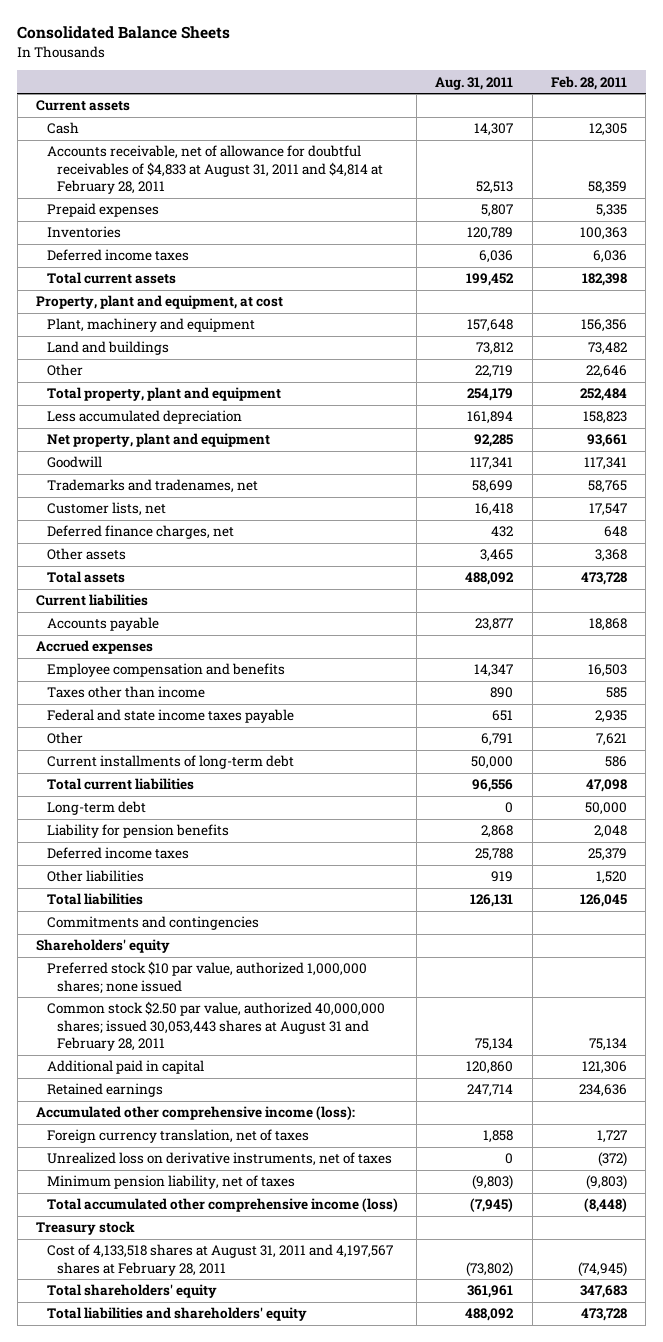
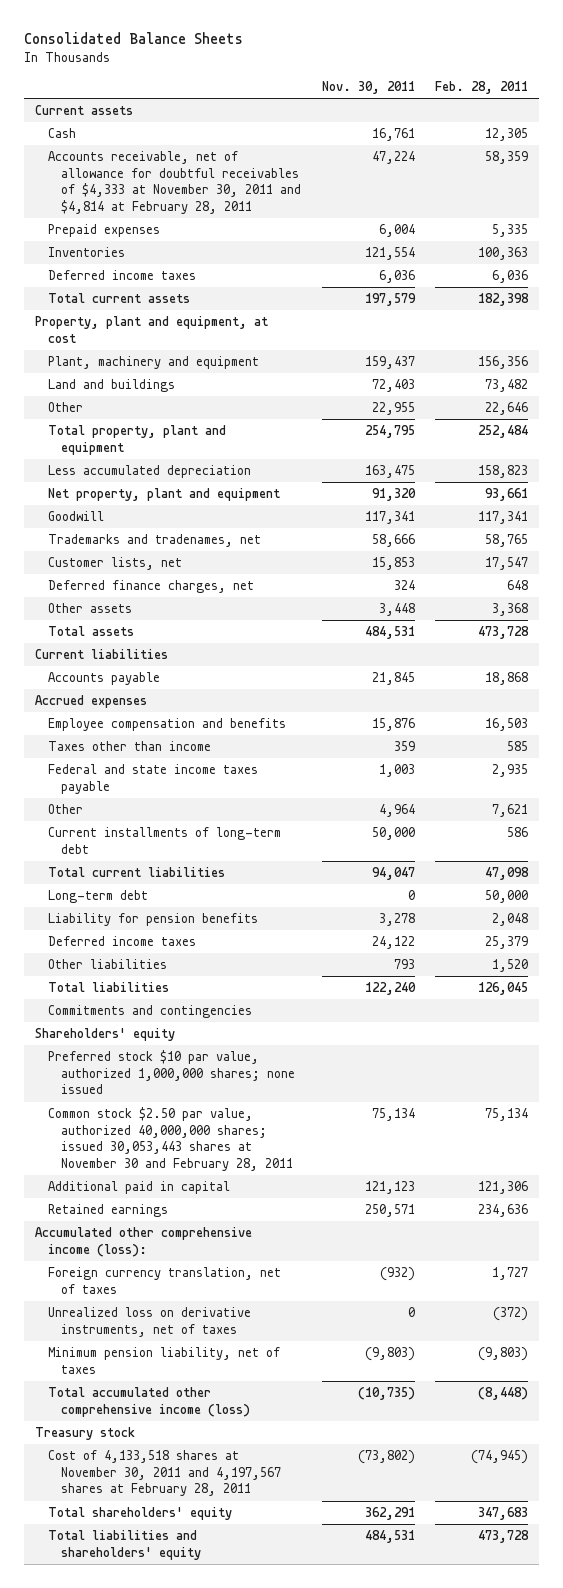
[435,76,514,90] Aug. 31, 2011 -> none
none -> [321,80,415,94] Nov. 30, 2011
[46,145,384,195] Accounts receivable, net of allowance for doubtful receivables of $4,833 at August 31, 2011 and $4,814 at February 28, 2011 -> [47,151,302,215] Accounts receivable, net of allowance for doubtful receivables of $4,333 at November 30, 2011 and $4,814 at February 28, 2011
[46,1001,385,1052] Common stock $2.50 par value, authorized 40,000,000 shares; issued 30,053,443 shares at August 31 and February 28, 2011 -> [47,1107,294,1172] Common stock $2.50 par value, authorized 40,000,000 shares; issued 30,053,443 shares at November 30 and February 28, 2011
[46,1244,393,1276] Cost of 4,133,518 shares at August 31, 2011 and 4,197,567 shares at February 28, 2011 -> [47,1450,282,1497] Cost of 4,133,518 shares at November 30, 2011 and 4,197,567 shares at February 28, 2011

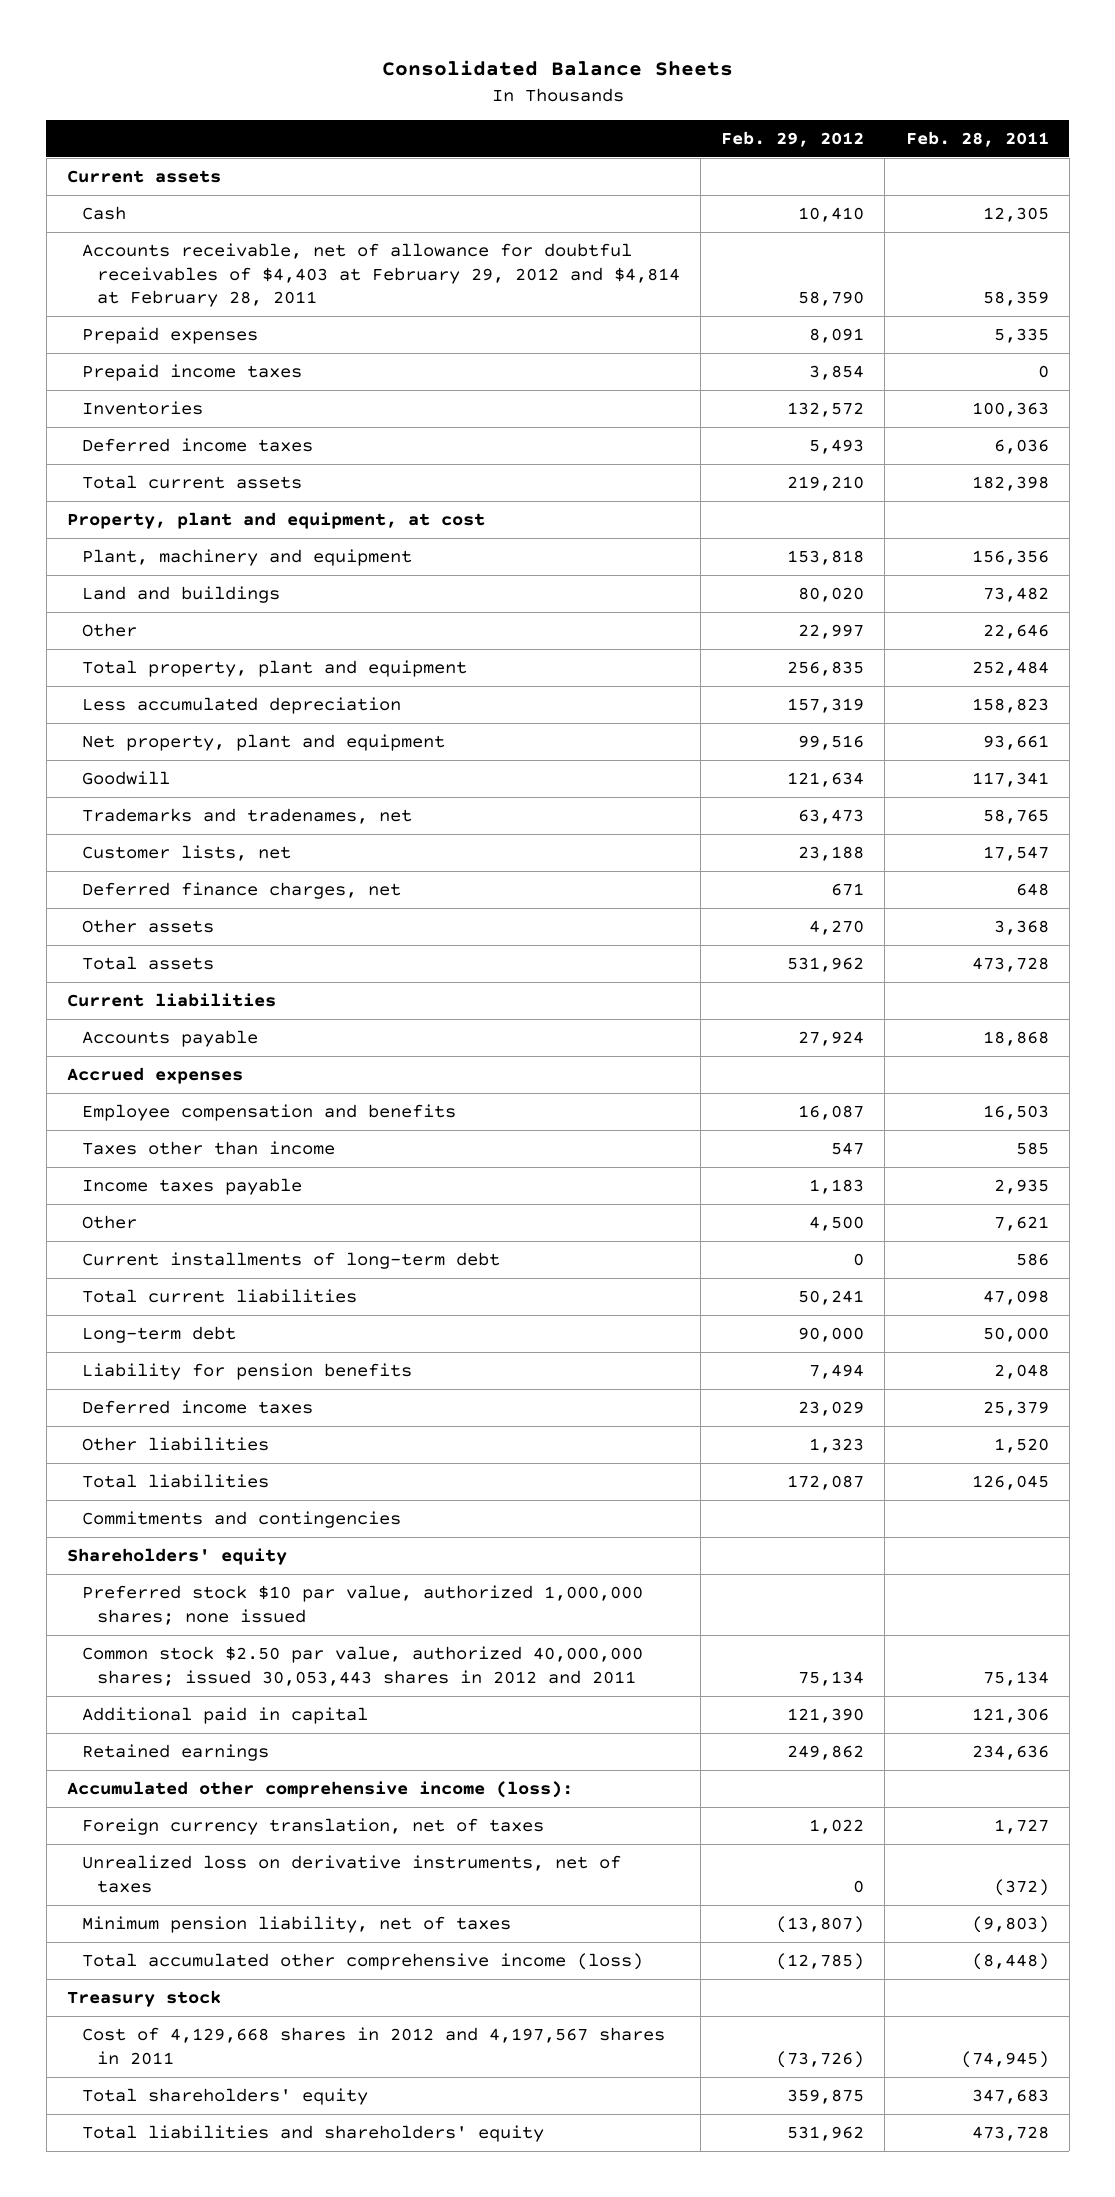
[321,80,415,94] Nov. 30, 2011 -> none
none -> [721,130,865,147] Feb. 29, 2012
[47,151,302,215] Accounts receivable, net of allowance for doubtful receivables of $4,333 at November 30, 2011 and $4,814 at February 28, 2011 -> [81,243,680,308] Accounts receivable, net of allowance for doubtful receivables of $4,403 at February 29, 2012 and $4,814 at February 28, 2011
none -> [81,364,302,382] Prepaid income taxes
[47,764,258,794] Federal and state income taxes payable -> [81,1178,302,1196] Income taxes payable
[47,1107,294,1172] Common stock $2.50 par value, authorized 40,000,000 shares; issued 30,053,443 shares at November 30 and February 28, 2011 -> [81,1646,643,1686] Common stock $2.50 par value, authorized 40,000,000 shares; issued 30,053,443 shares in 2012 and 2011
[47,1450,282,1497] Cost of 4,133,518 shares at November 30, 2011 and 4,197,567 shares at February 28, 2011 -> [81,2027,665,2065] Cost of 4,129,668 shares in 2012 and 4,197,567 shares in 2011

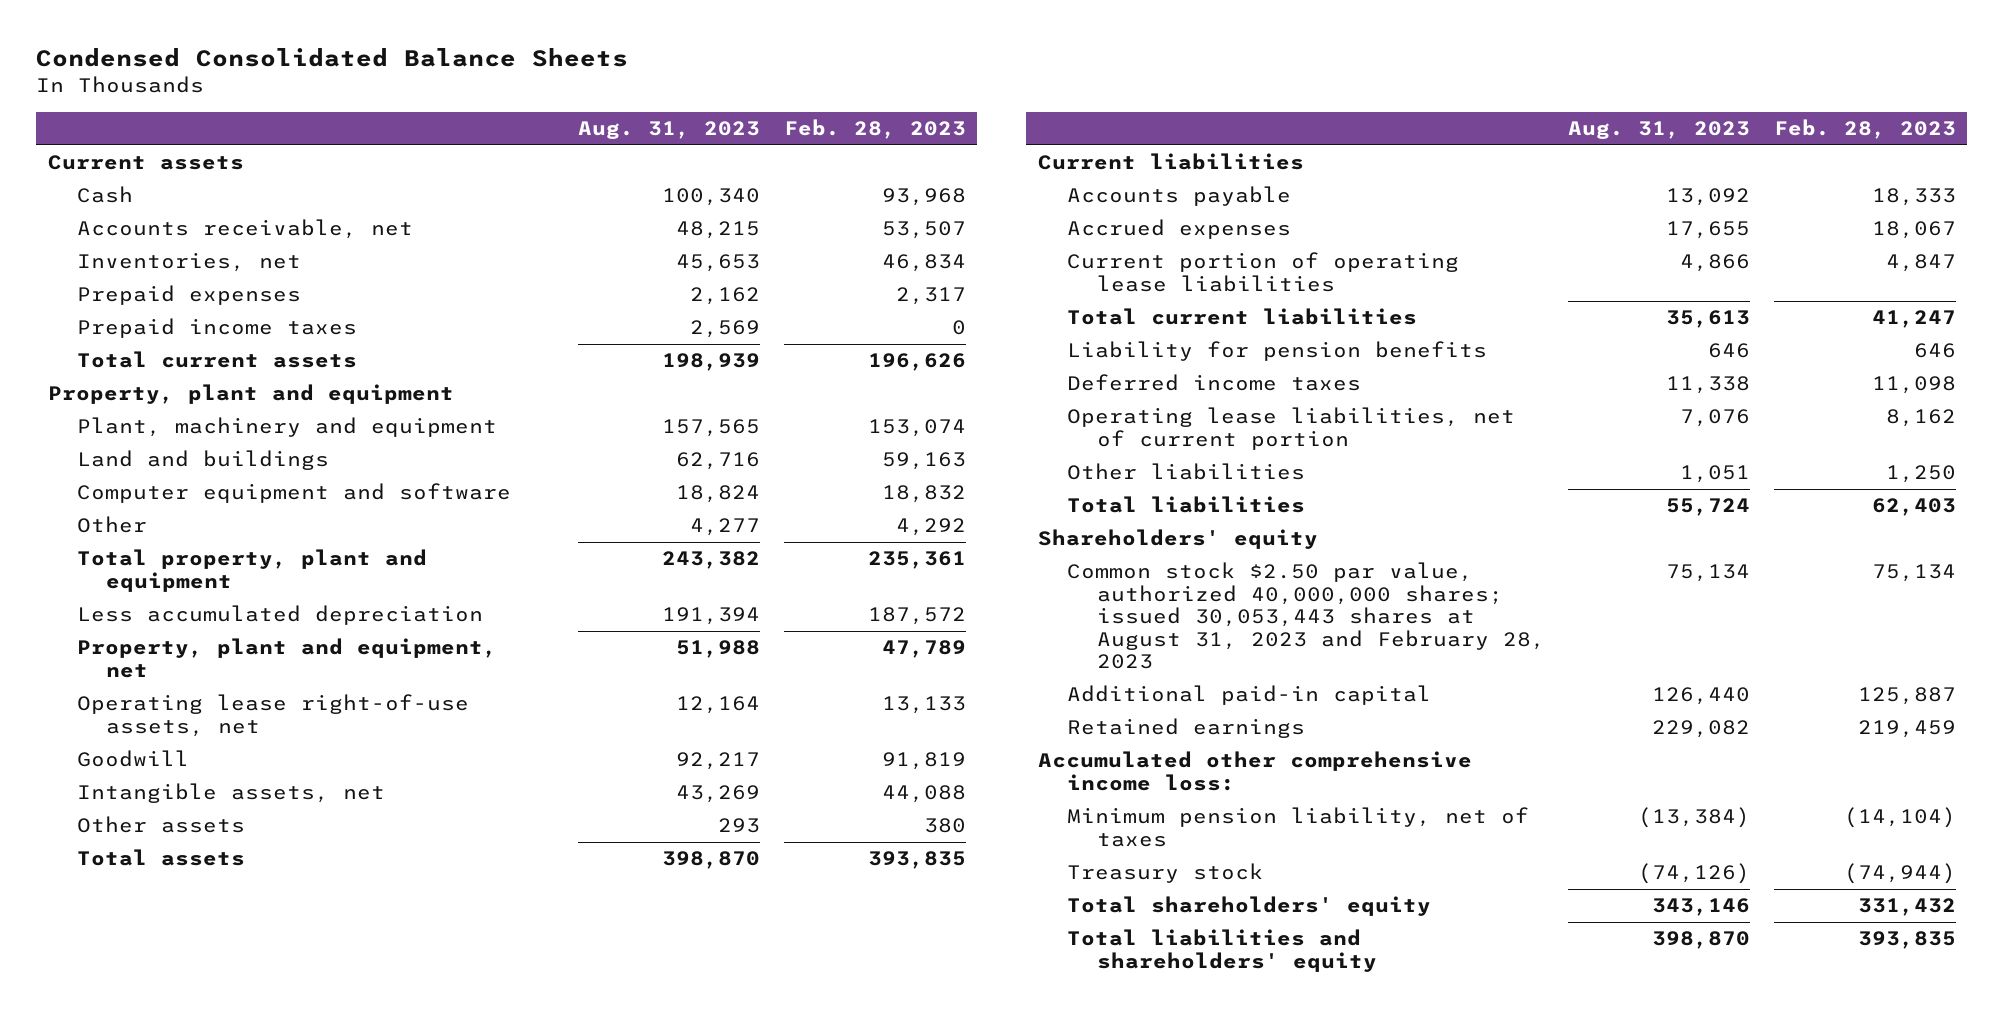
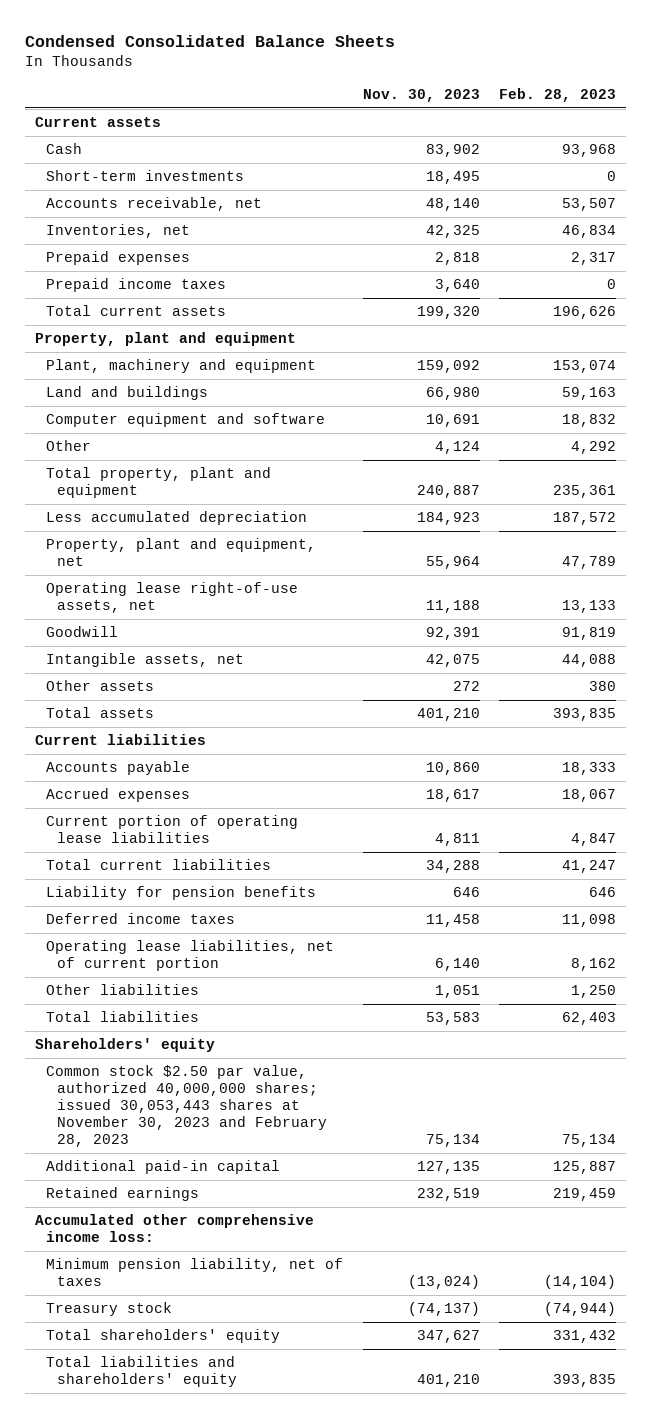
[578,121,761,140] Aug. 31, 2023 -> none
none -> [362,88,480,102] Nov. 30, 2023
none -> [46,170,245,182] Short-term investments
[1067,562,1545,669] Common stock $2.50 par value, authorized 40,000,000 shares; issued 30,053,443 shares at August 31, 2023 and February 28, 2023 -> [46,1065,328,1148] Common stock $2.50 par value, authorized 40,000,000 shares; issued 30,053,443 shares at November 30, 2023 and February 28, 2023

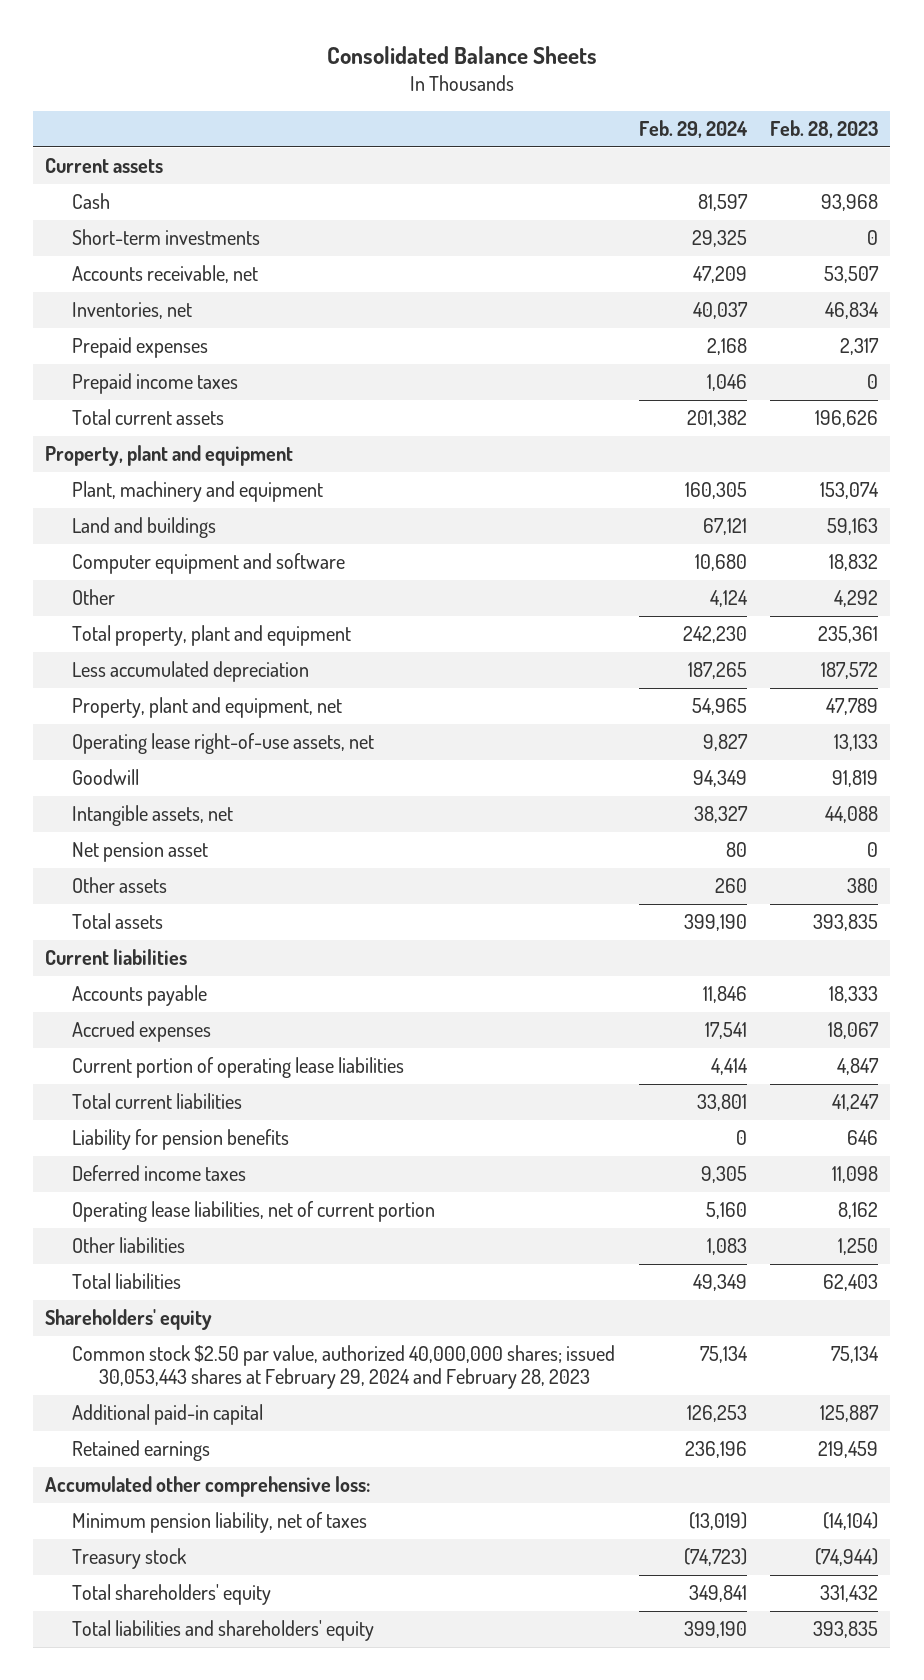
[24,35,395,48] Condensed Consolidated Balance Sheets -> [326,46,597,65] Consolidated Balance Sheets
[362,88,480,102] Nov. 30, 2023 -> none
none -> [638,120,748,139] Feb. 29, 2024
none -> [72,842,209,863] Net pension asset
[46,1065,328,1148] Common stock $2.50 par value, authorized 40,000,000 shares; issued 30,053,443 shares at November 30, 2023 and February 28, 2023 -> [72,1345,616,1390] Common stock $2.50 par value, authorized 40,000,000 shares; issued 30,053,443 shares at February 29, 2024 and February 28, 2023
[34,1214,314,1243] Accumulated other comprehensive income loss: -> [45,1476,371,1498] Accumulated other comprehensive loss:

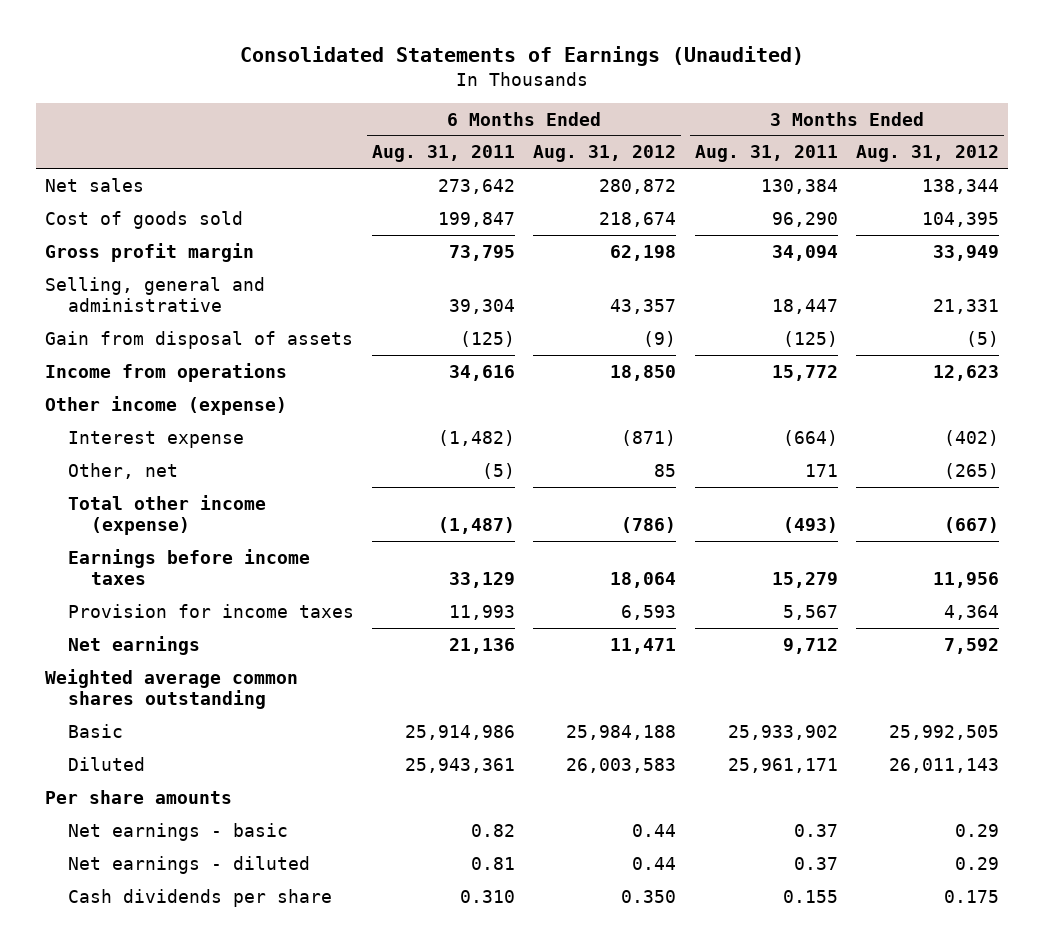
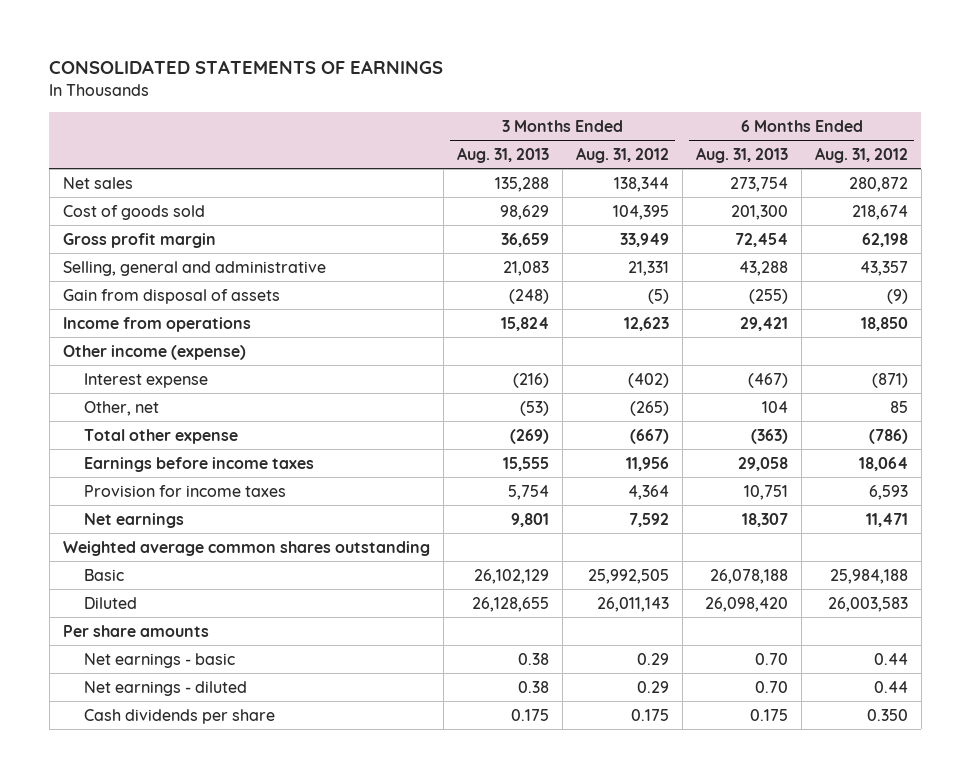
[239,46,804,67] Consolidated Statements of Earnings (Unaudited) -> [49,60,444,75] CONSOLIDATED STATEMENTS OF EARNINGS
[371,145,515,163] Aug. 31, 2011 -> none
[694,145,838,163] Aug. 31, 2011 -> none
none -> [456,146,549,163] Aug. 31, 2013
none -> [695,146,788,163] Aug. 31, 2013
[67,494,266,535] Total other income (expense) -> [84,428,239,444] Total other expense

